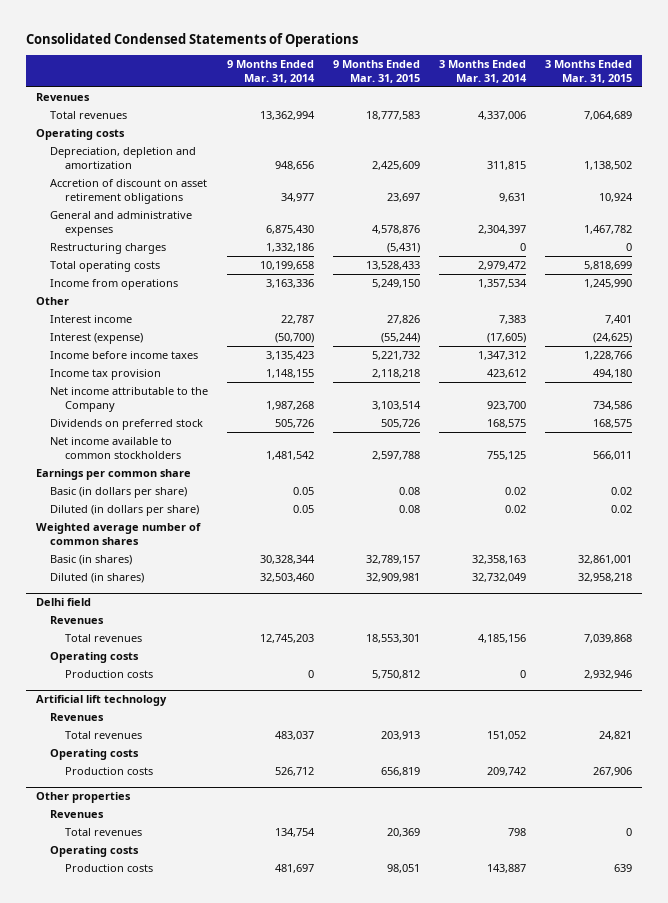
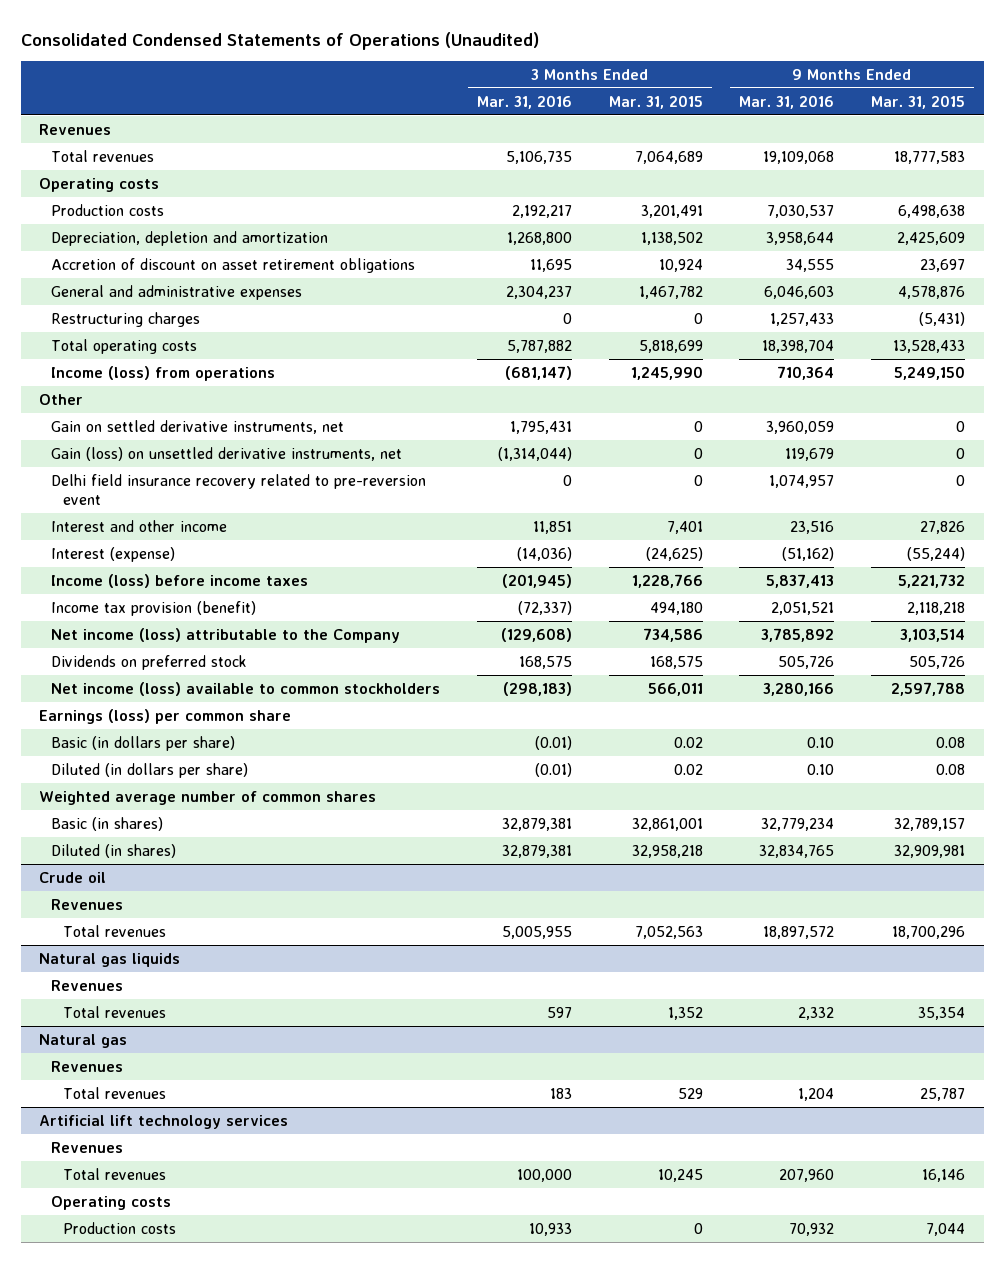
[26,32,359,47] Consolidated Condensed Statements of Operations -> [21,31,540,50] Consolidated Condensed Statements of Operations (Unaudited)
[227,59,316,83] 9 Months Ended Mar. 31, 2014 -> none
[439,59,528,83] 3 Months Ended Mar. 31, 2014 -> none
none -> [476,94,572,109] Mar. 31, 2016
none -> [739,94,835,109] Mar. 31, 2016
none -> [51,203,165,216] Production costs
[50,278,179,290] Income from operations -> [51,365,276,381] Income (loss) from operations
none -> [51,419,345,434] Gain on settled derivative instruments, net
none -> [51,446,403,461] Gain (loss) on unsettled derivative instruments, net
none -> [51,473,427,506] Delhi field insurance recovery related to pre-reversion event
[50,314,133,323] Interest income -> [51,519,228,532] Interest and other income
[50,350,199,359] Income before income taxes -> [51,573,309,588] Income (loss) before income taxes
[50,368,162,380] Income tax provision -> [51,600,257,616] Income tax provision (benefit)
[50,386,209,413] Net income attributable to the Company -> [51,627,401,643] Net income (loss) attributable to the Company
[50,436,181,460] Net income available to common stockholders -> [51,681,441,696] Net income (loss) available to common stockholders
[35,468,191,480] Earnings per common share -> [39,708,292,724] Earnings (loss) per common share
[35,598,91,607] Delhi field -> none
none -> [39,871,107,883] Crude oil
[50,651,140,663] Operating costs -> none
[64,669,153,678] Production costs -> none
[35,695,167,707] Artificial lift technology -> none
[366,633,421,643] 18,553,301 -> [892,925,966,939] 18,700,296
[584,633,633,643] 7,039,868 -> [634,925,703,939] 7,052,563
none -> [39,952,181,967] Natural gas liquids
[50,748,140,760] Operating costs -> none
[64,766,153,775] Production costs -> none
[35,792,131,804] Other properties -> none
[381,730,421,740] 203,913 -> [918,1006,966,1020] 35,354
[599,730,633,740] 24,821 -> [667,1006,703,1020] 1,352
none -> [39,1033,128,1048] Natural gas
[387,827,421,837] 20,369 -> [920,1087,966,1101] 25,787
[626,827,633,836] 0 -> [677,1087,703,1099] 529
none -> [39,1114,289,1129] Artificial lift technology services
none -> [51,1141,124,1153] Revenues
none -> [62,1167,166,1180] Total revenues
[387,863,421,873] 98,051 -> [926,1222,966,1236] 7,044
[614,863,633,872] 639 -> [693,1222,703,1234] 0

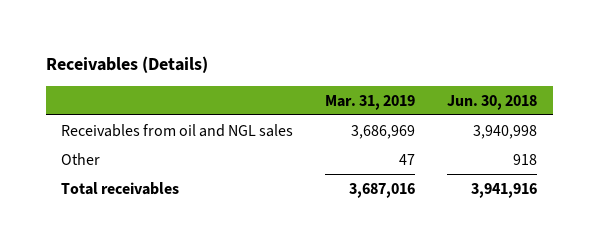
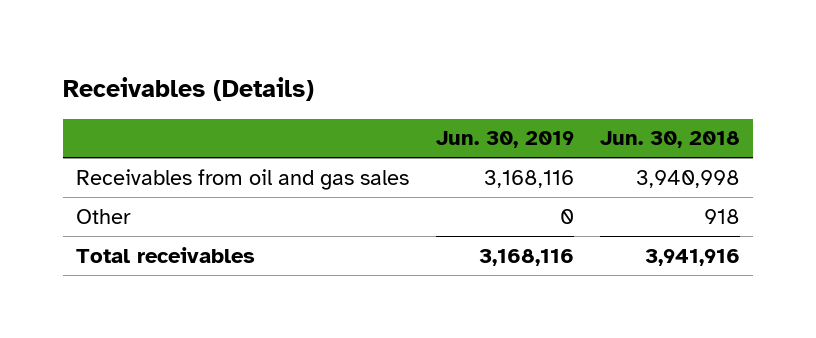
[325,94,416,110] Mar. 31, 2019 -> none
none -> [435,131,574,149] Jun. 30, 2019
[61,123,294,137] Receivables from oil and NGL sales -> [76,168,410,190] Receivables from oil and gas sales

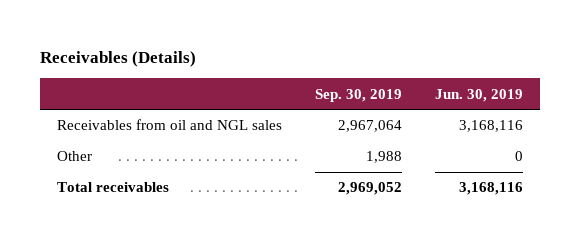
[600,131,741,149] Jun. 30, 2018 -> none
none -> [314,88,402,102] Sep. 30, 2019
[76,168,410,190] Receivables from oil and gas sales -> [56,119,282,131] Receivables from oil and NGL sales

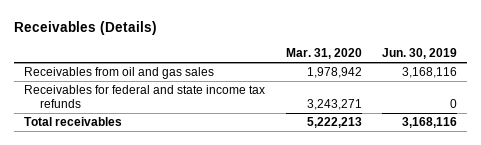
[314,88,402,102] Sep. 30, 2019 -> none
none -> [285,48,362,60] Mar. 31, 2020
[56,151,92,162] Other -> none
[56,119,282,131] Receivables from oil and NGL sales -> [24,67,215,80] Receivables from oil and gas sales
none -> [24,85,266,109] Receivables for federal and state income tax refunds

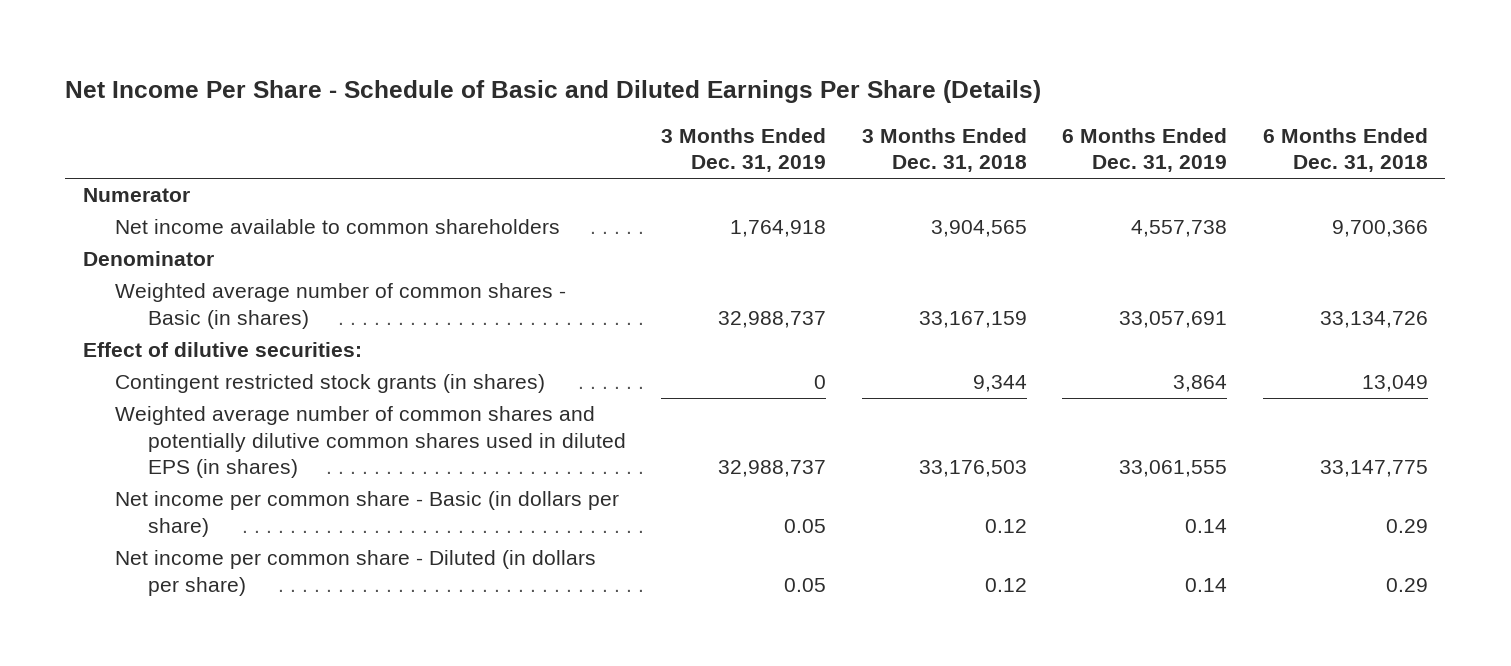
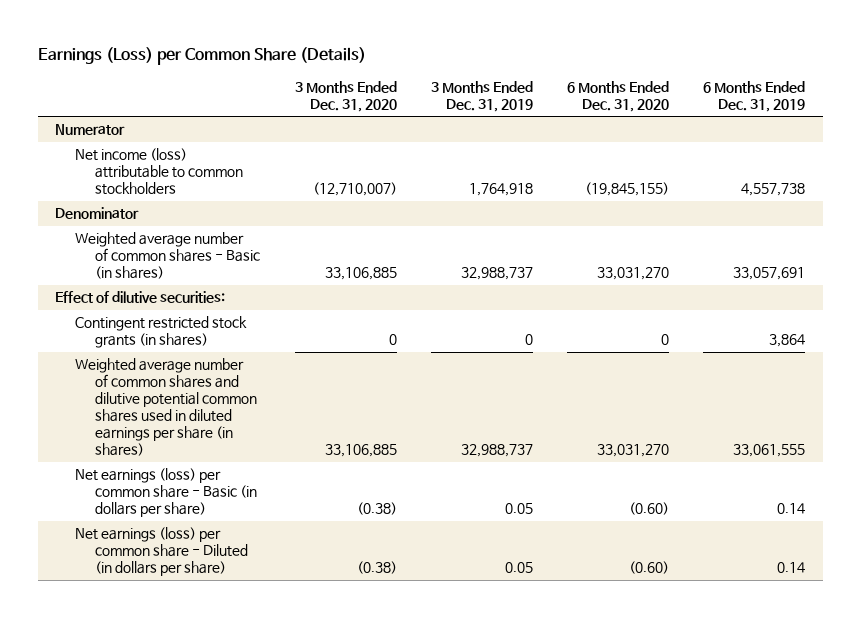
[65,80,1042,104] Net Income Per Share - Schedule of Basic and Diluted Earnings Per Share (Details) -> [38,47,367,66] Earnings (Loss) per Common Share (Details)
[861,127,1027,173] 3 Months Ended Dec. 31, 2018 -> none
[1262,127,1428,173] 6 Months Ended Dec. 31, 2018 -> none
none -> [294,80,397,112] 3 Months Ended Dec. 31, 2020
none -> [567,80,670,112] 6 Months Ended Dec. 31, 2020
[115,219,561,235] Net income available to common shareholders -> [75,148,244,196] Net income (loss) attributable to common stockholders
[115,406,626,479] Weighted average number of common shares and potentially dilutive common shares used in diluted EPS (in shares) -> [75,358,258,457] Weighted average number of common shares and dilutive potential common shares used in diluted earnings per share (in shares)
[115,491,620,537] Net income per common share - Basic (in dollars per share) -> [75,468,258,518] Net earnings (loss) per common share - Basic (in dollars per share)
[115,550,597,596] Net income per common share - Diluted (in dollars per share) -> [75,527,249,577] Net earnings (loss) per common share - Diluted (in dollars per share)

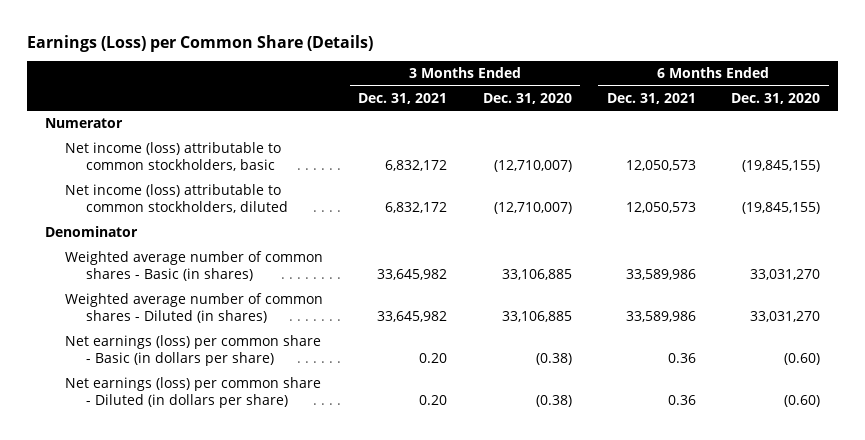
[430,80,533,112] 3 Months Ended Dec. 31, 2019 -> none
[703,80,806,112] 6 Months Ended Dec. 31, 2019 -> none
none -> [358,92,448,104] Dec. 31, 2021
none -> [606,92,696,104] Dec. 31, 2021
[75,148,244,196] Net income (loss) attributable to common stockholders -> [65,142,282,171] Net income (loss) attributable to common stockholders, basic
none -> [65,184,288,213] Net income (loss) attributable to common stockholders, diluted
[55,291,226,304] Effect of dilutive securities: -> none
[75,316,248,349] Contingent restricted stock grants (in shares) -> none
[75,358,258,457] Weighted average number of common shares and dilutive potential common shares used in diluted earnings per share (in shares) -> [65,293,324,323] Weighted average number of common shares - Diluted (in shares)

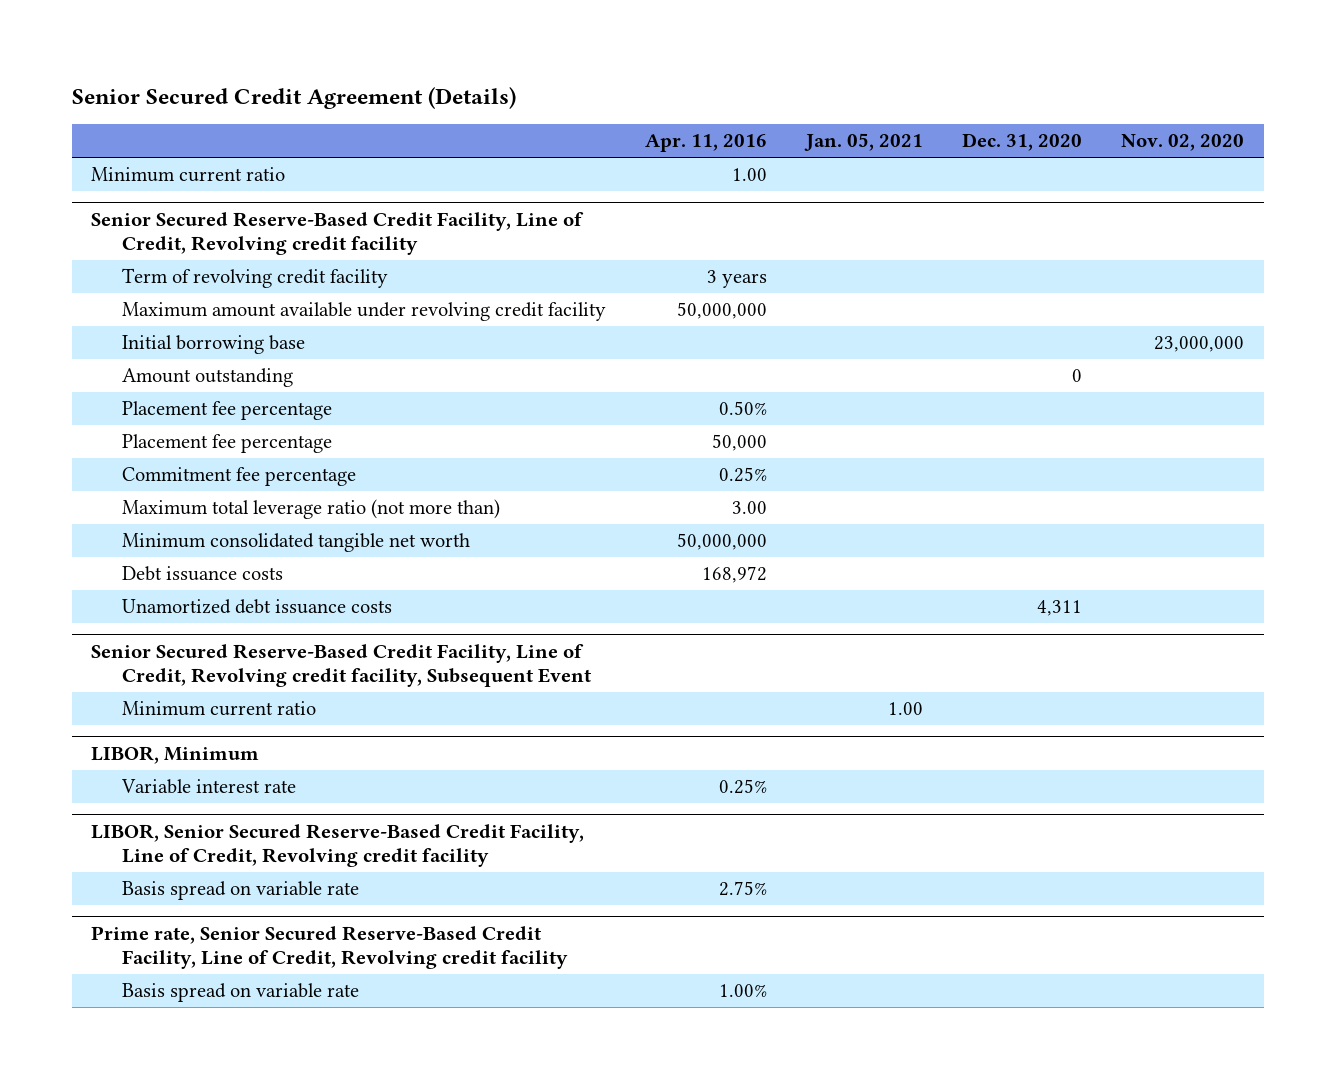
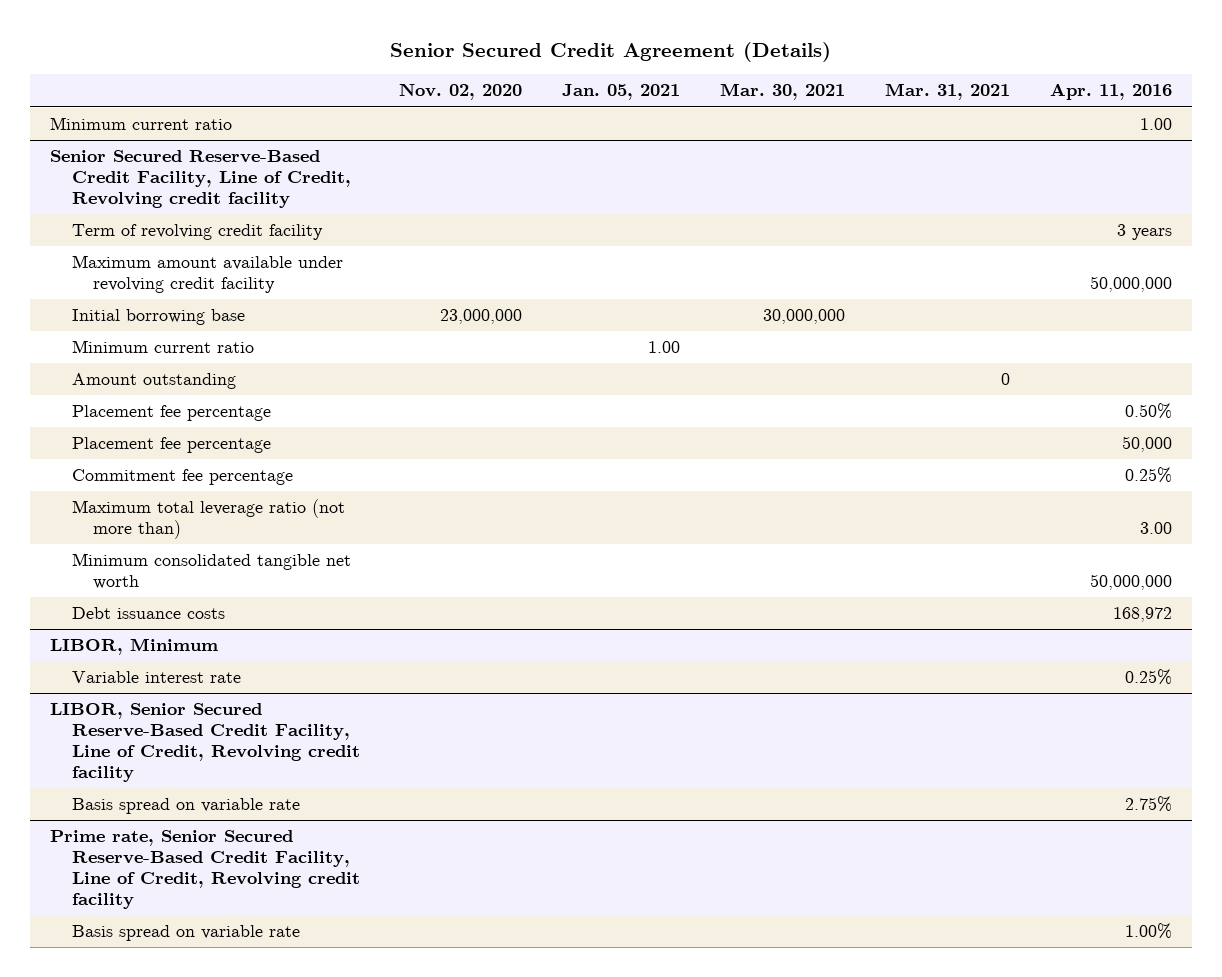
[962,133,1083,152] Dec. 31, 2020 -> none
none -> [720,83,846,101] Mar. 30, 2021
none -> [884,83,1010,101] Mar. 31, 2021
none -> [71,340,254,354] Minimum current ratio
[122,599,393,615] Unamortized debt issuance costs -> none
[91,644,592,687] Senior Secured Reserve-Based Credit Facility, Line of Credit, Revolving credit facility, Subsequent Event -> none
[122,701,317,717] Minimum current ratio -> none

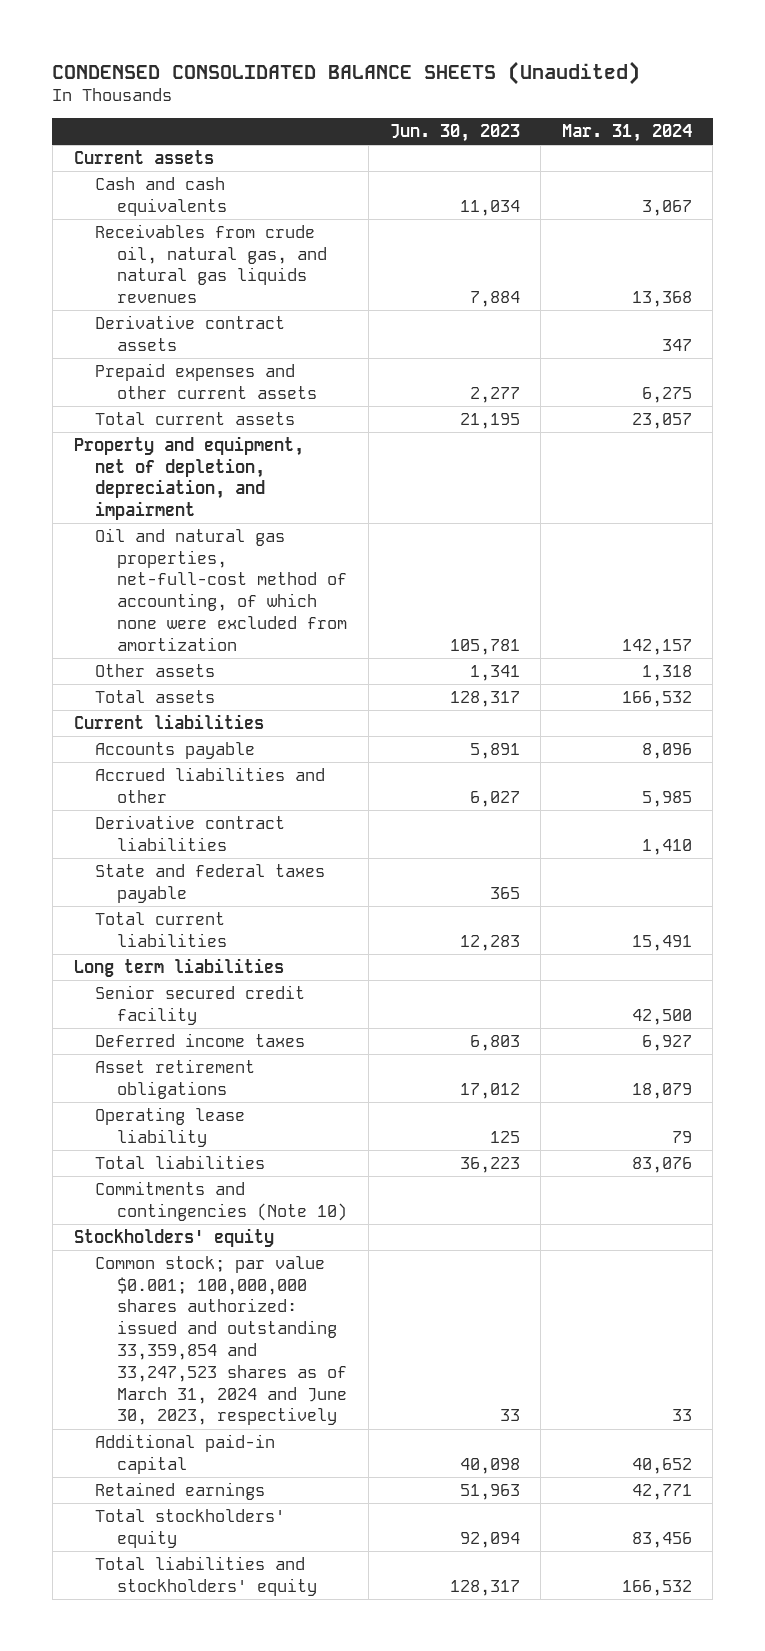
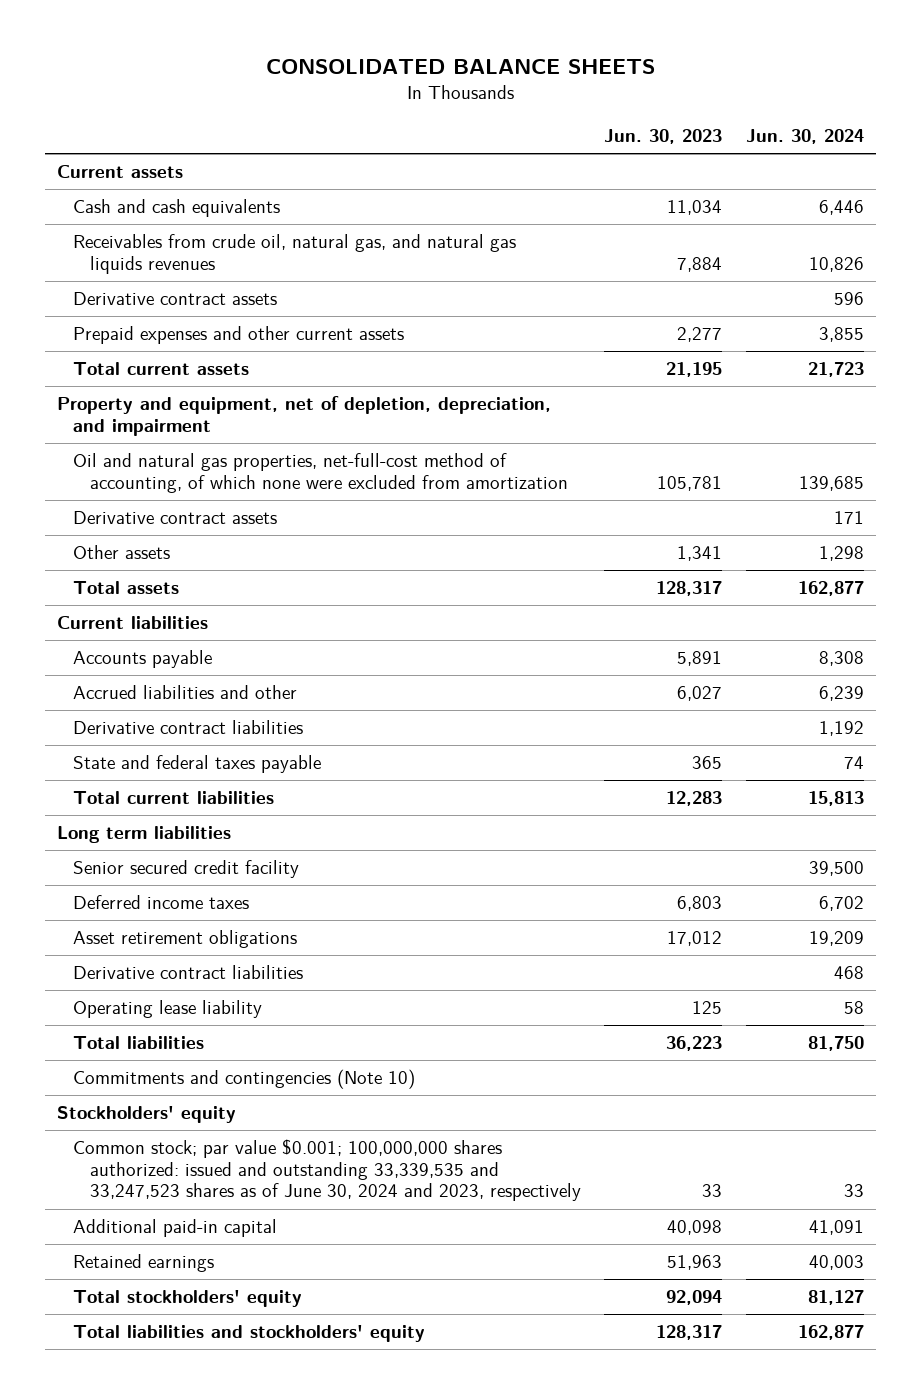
[52,60,641,85] CONDENSED CONSOLIDATED BALANCE SHEETS (Unaudited) -> [265,59,655,75] CONSOLIDATED BALANCE SHEETS
[561,124,692,143] Mar. 31, 2024 -> none
none -> [745,128,864,144] Jun. 30, 2024
none -> [73,511,278,525] Derivative contract assets
none -> [73,965,304,980] Derivative contract liabilities
[95,1255,348,1426] Common stock; par value $0.001; 100,000,000 shares authorized: issued and outstanding 33,359,854 and 33,247,523 shares as of March 31, 2024 and June 30, 2023, respectively -> [73,1139,581,1202] Common stock; par value $0.001; 100,000,000 shares authorized: issued and outstanding 33,339,535 and 33,247,523 shares as of June 30, 2024 and 2023, respectively

